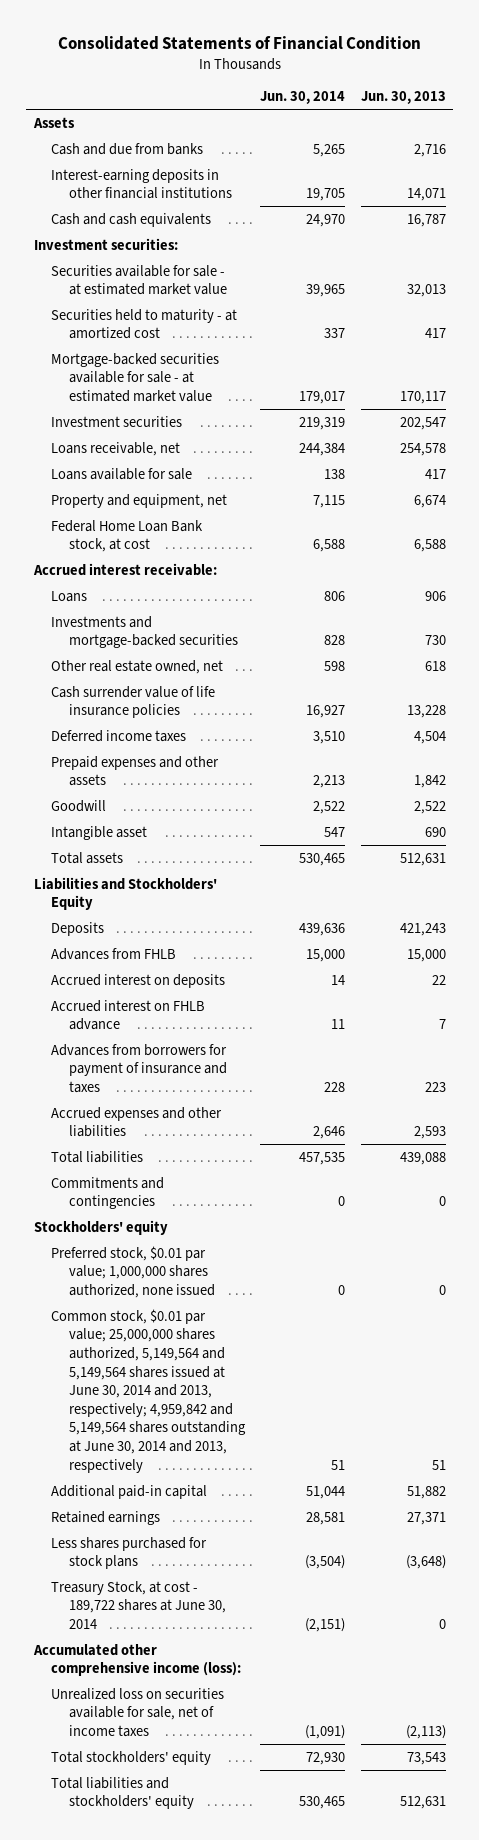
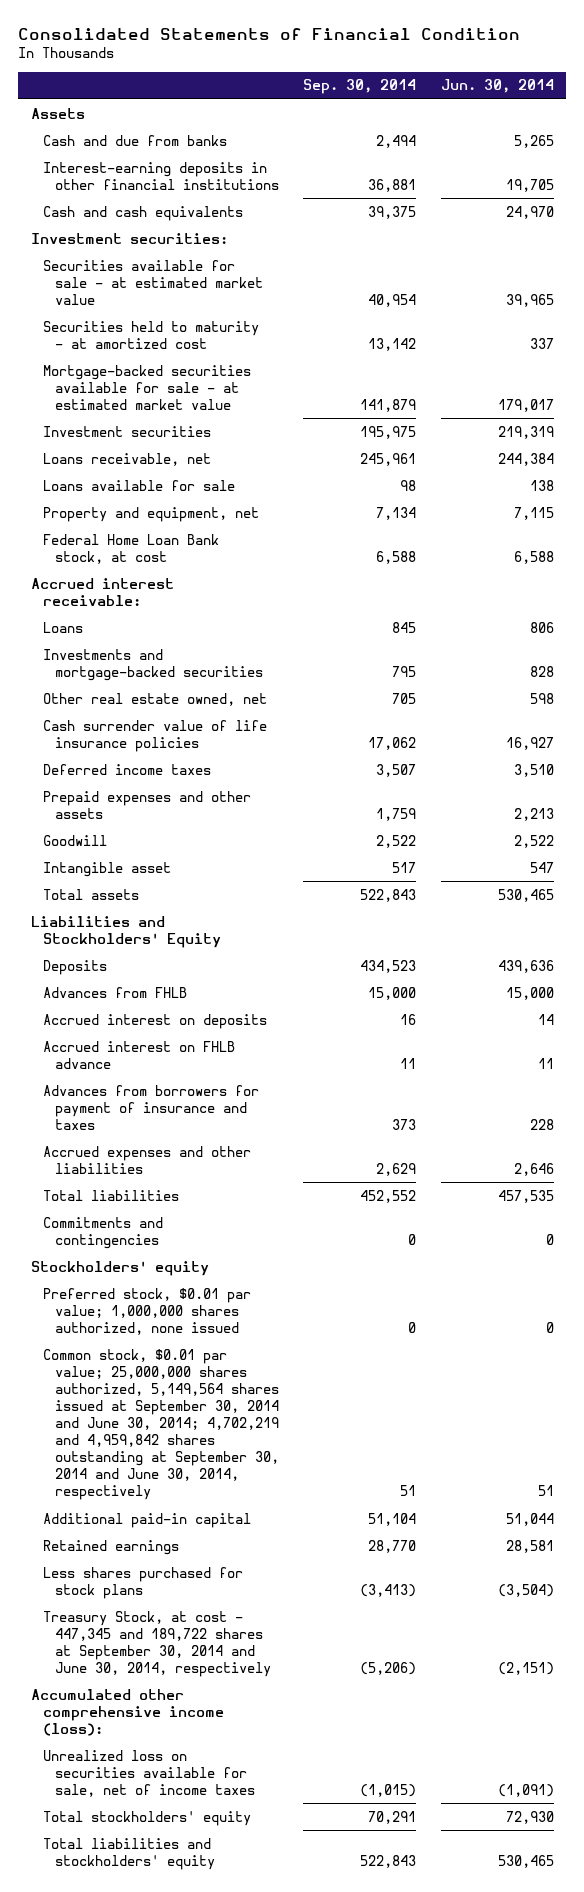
[360,91,446,105] Jun. 30, 2013 -> none
none -> [303,79,417,95] Sep. 30, 2014
[51,1308,246,1473] Common stock, $0.01 par value; 25,000,000 shares authorized, 5,149,564 and 5,149,564 shares issued at June 30, 2014 and 2013, respectively; 4,959,842 and 5,149,564 shares outstanding at June 30, 2014 and 2013, respectively -> [42,1348,279,1501] Common stock, $0.01 par value; 25,000,000 shares authorized, 5,149,564 shares issued at September 30, 2014 and June 30, 2014; 4,702,219 and 4,959,842 shares outstanding at September 30, 2014 and June 30, 2014, respectively
[51,1580,226,1629] Treasury Stock, at cost - 189,722 shares at June 30, 2014 -> [42,1610,271,1677] Treasury Stock, at cost - 447,345 and 189,722 shares at September 30, 2014 and June 30, 2014, respectively

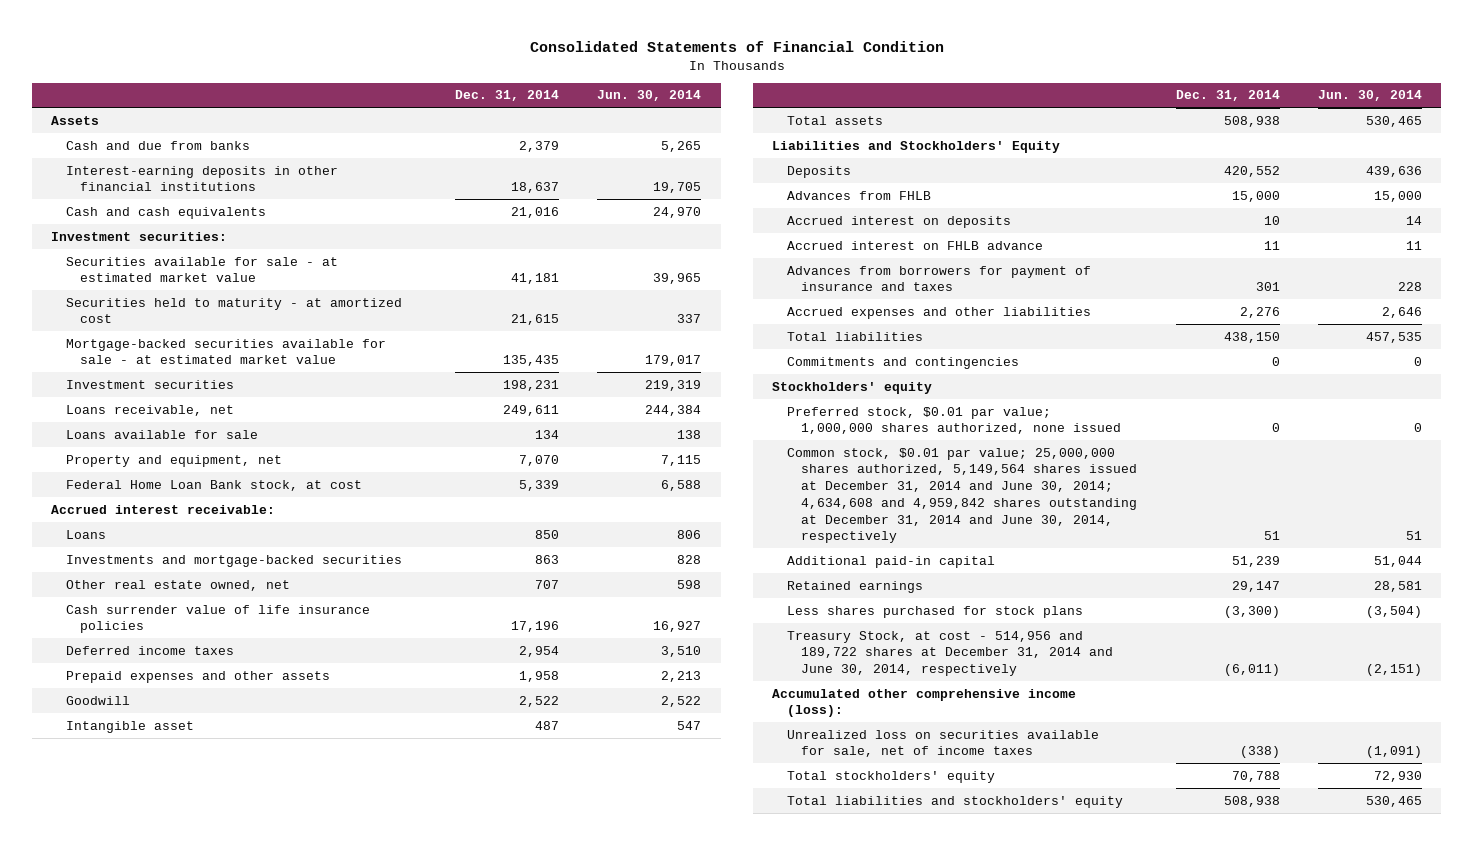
[303,79,417,95] Sep. 30, 2014 -> none
none -> [454,90,559,102] Dec. 31, 2014
[42,1348,279,1501] Common stock, $0.01 par value; 25,000,000 shares authorized, 5,149,564 shares issued at September 30, 2014 and June 30, 2014; 4,702,219 and 4,959,842 shares outstanding at September 30, 2014 and June 30, 2014, respectively -> [786,447,1138,544] Common stock, $0.01 par value; 25,000,000 shares authorized, 5,149,564 shares issued at December 31, 2014 and June 30, 2014; 4,634,608 and 4,959,842 shares outstanding at December 31, 2014 and June 30, 2014, respectively
[42,1610,271,1677] Treasury Stock, at cost - 447,345 and 189,722 shares at September 30, 2014 and June 30, 2014, respectively -> [786,630,1114,677] Treasury Stock, at cost - 514,956 and 189,722 shares at December 31, 2014 and June 30, 2014, respectively

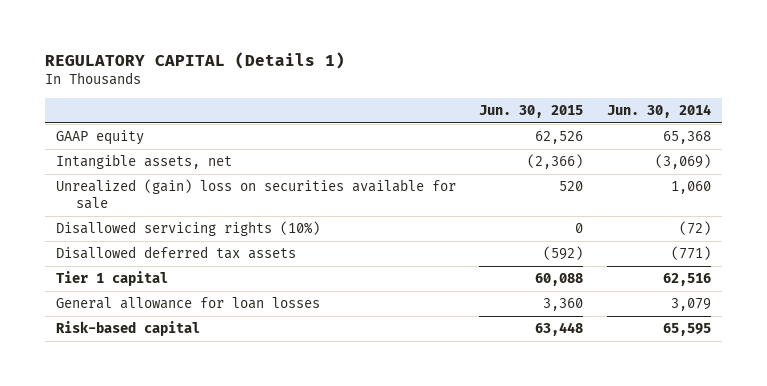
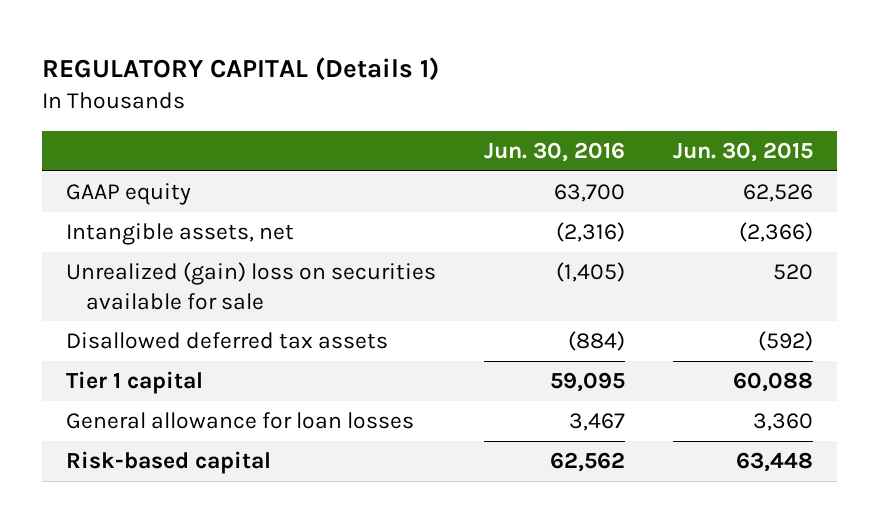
[606,104,711,119] Jun. 30, 2014 -> none
none -> [483,141,625,162] Jun. 30, 2016
[56,221,321,237] Disallowed servicing rights (10%) -> none

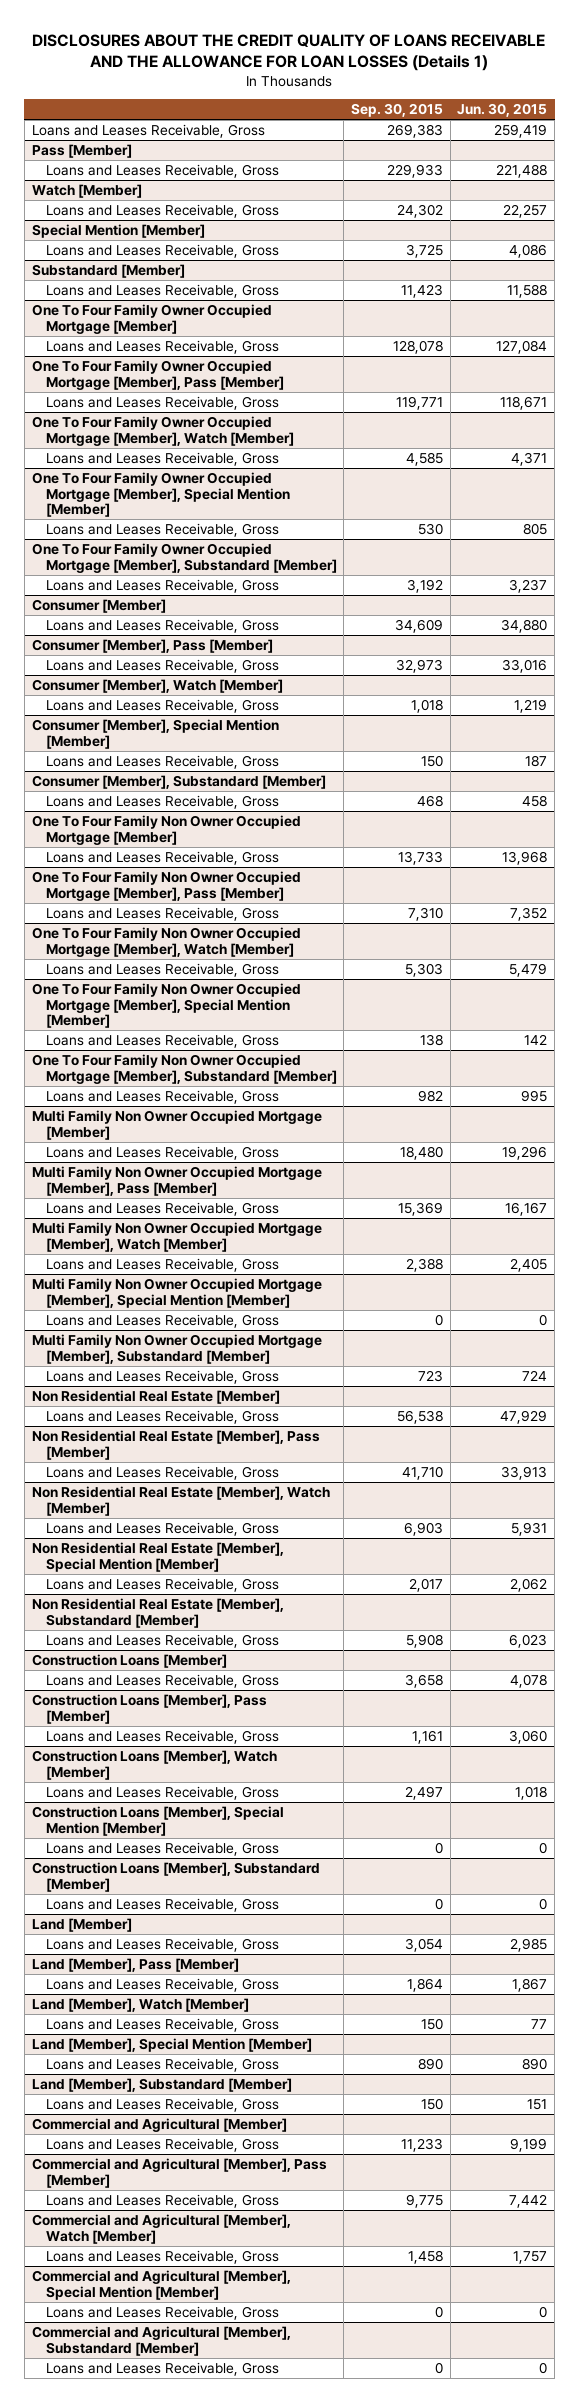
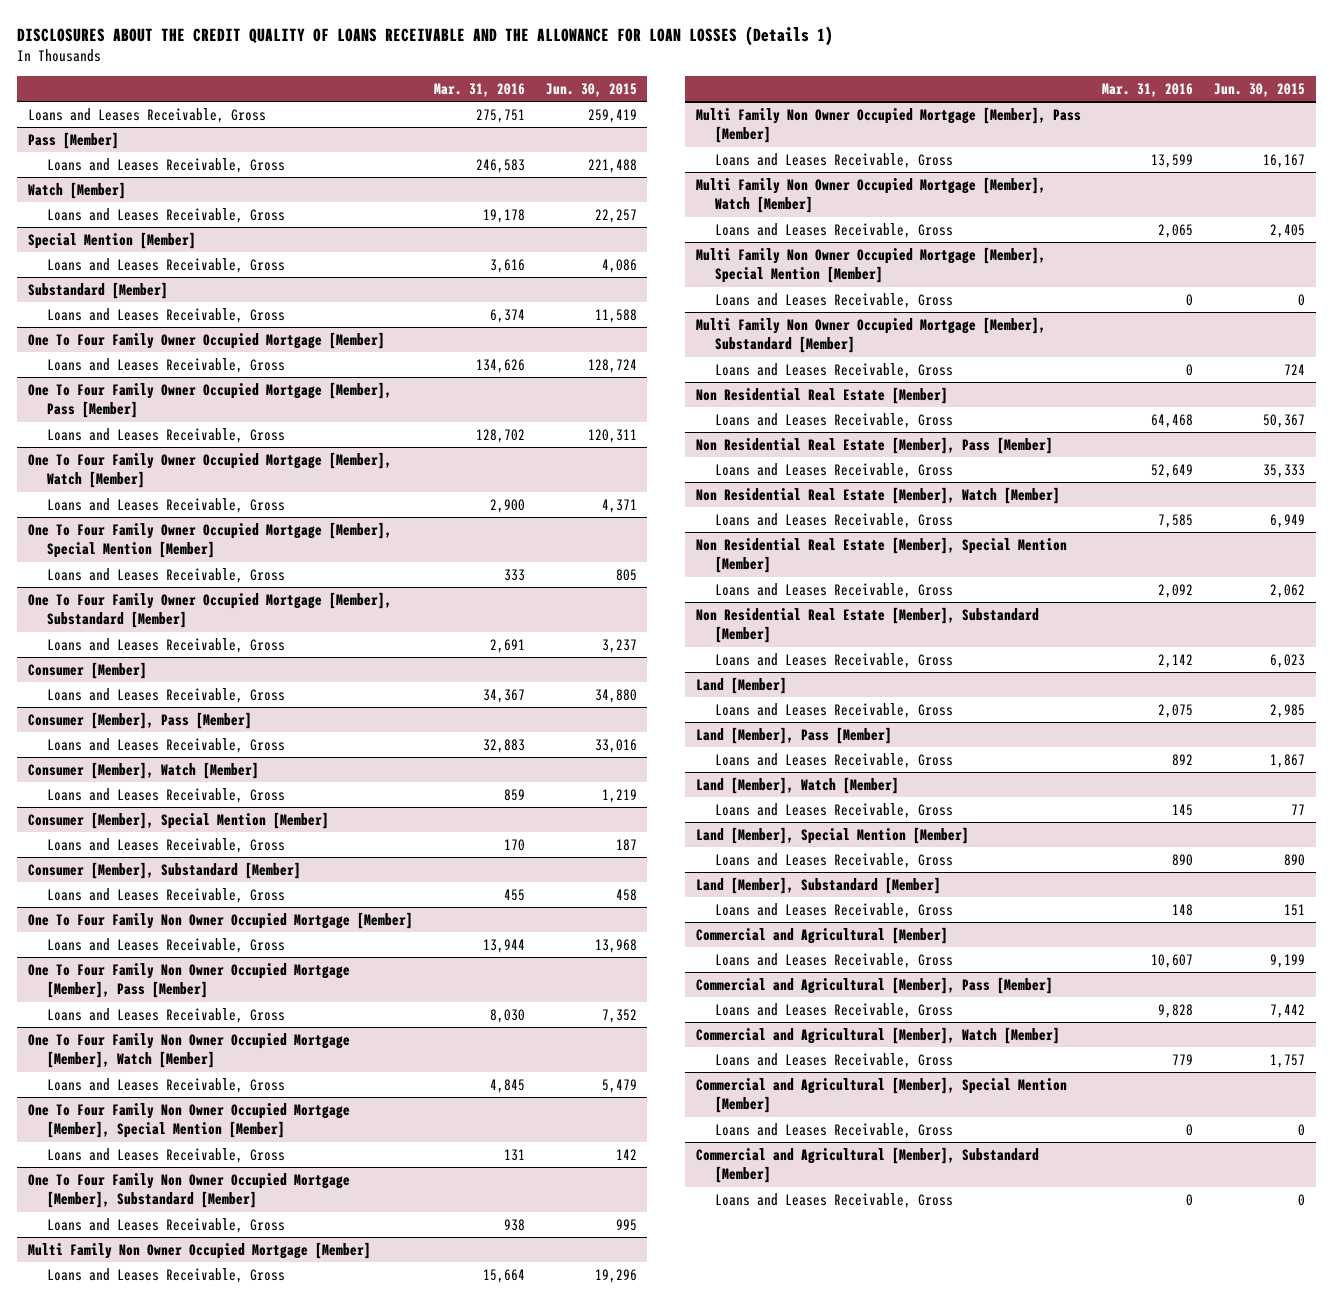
[350,103,443,118] Sep. 30, 2015 -> none
none -> [433,83,525,98] Mar. 31, 2016
[496,339,548,354] 127,084 -> [587,358,637,373] 128,724
[500,395,548,410] 118,671 -> [587,428,637,443] 120,311
[500,1409,548,1424] 47,929 -> [1263,413,1306,428] 50,367
[501,1465,548,1480] 33,913 -> [1263,463,1306,478] 35,333
[511,1521,548,1536] 5,931 -> [1270,513,1306,528] 6,949
[31,1653,227,1668] Construction Loans [Member] -> none
[45,1673,279,1688] Loans and Leases Receivable, Gross -> none
[31,1693,267,1724] Construction Loans [Member], Pass [Member] -> none
[45,1729,279,1744] Loans and Leases Receivable, Gross -> none
[31,1749,277,1780] Construction Loans [Member], Watch [Member] -> none
[45,1785,279,1800] Loans and Leases Receivable, Gross -> none
[31,1805,284,1836] Construction Loans [Member], Special Mention [Member] -> none
[45,1841,279,1856] Loans and Leases Receivable, Gross -> none
[31,1861,320,1892] Construction Loans [Member], Substandard [Member] -> none
[45,1897,279,1912] Loans and Leases Receivable, Gross -> none

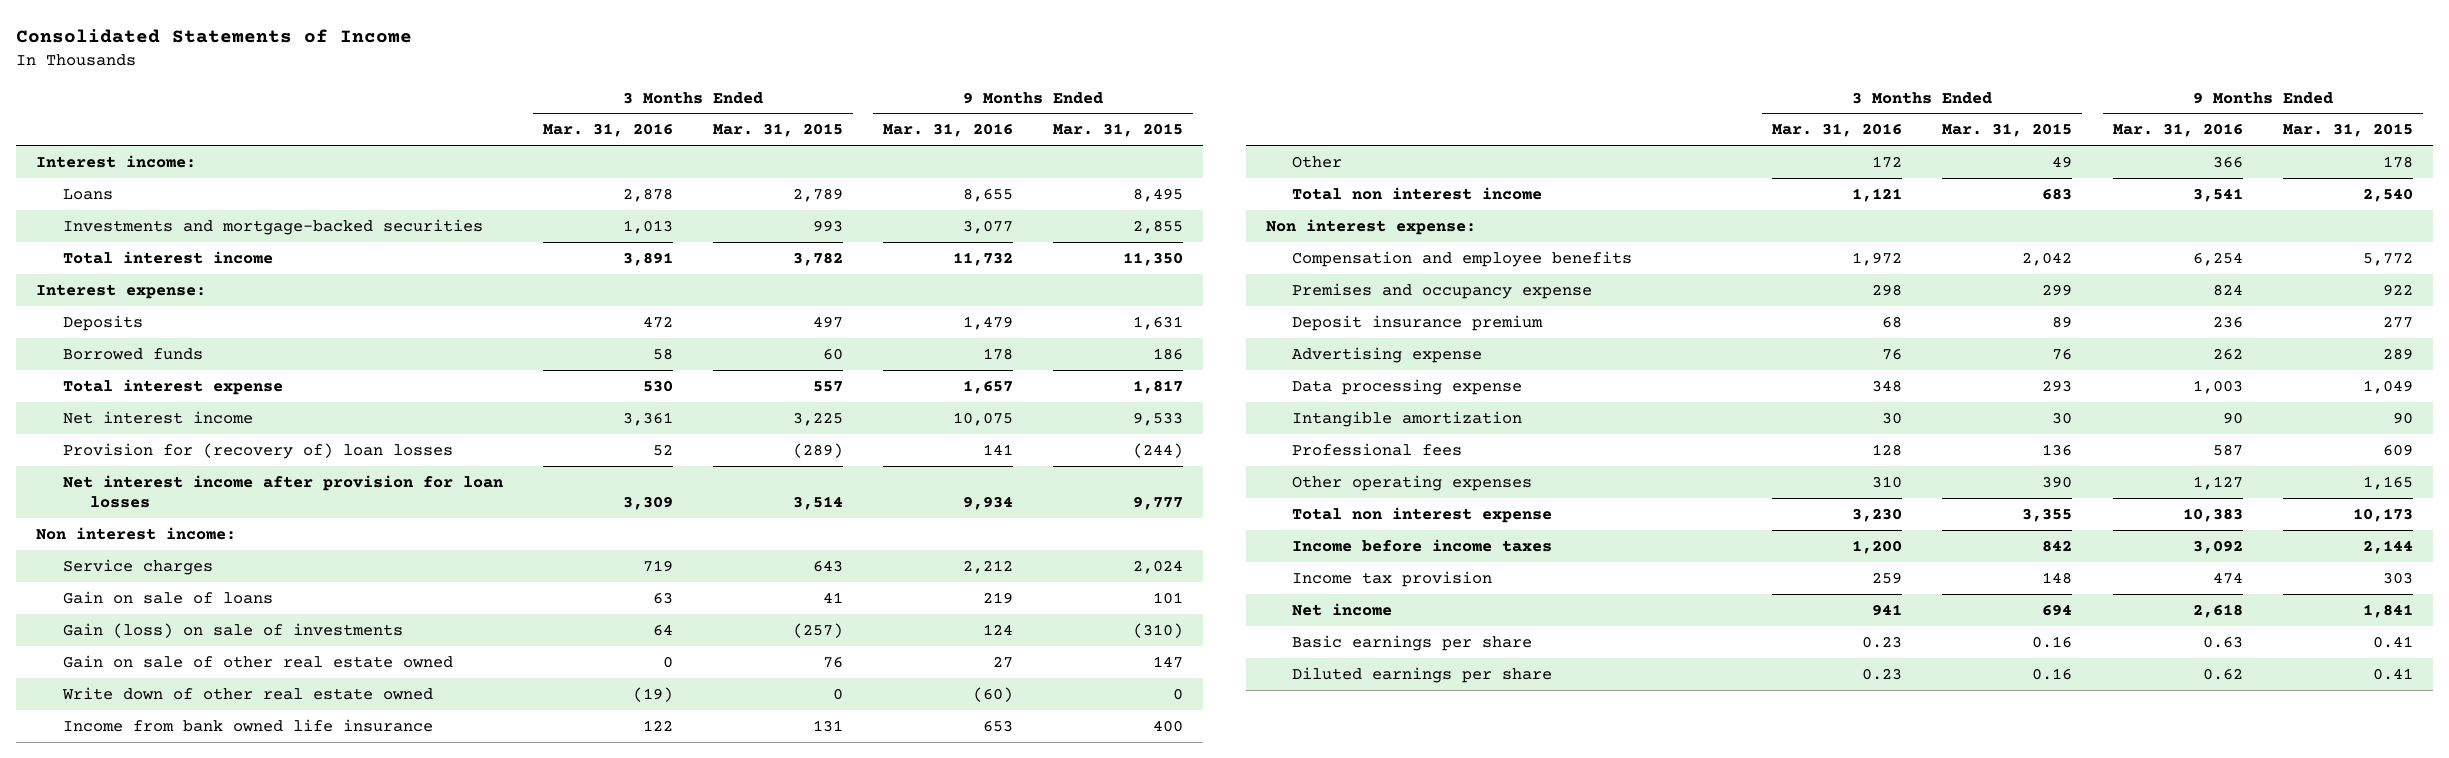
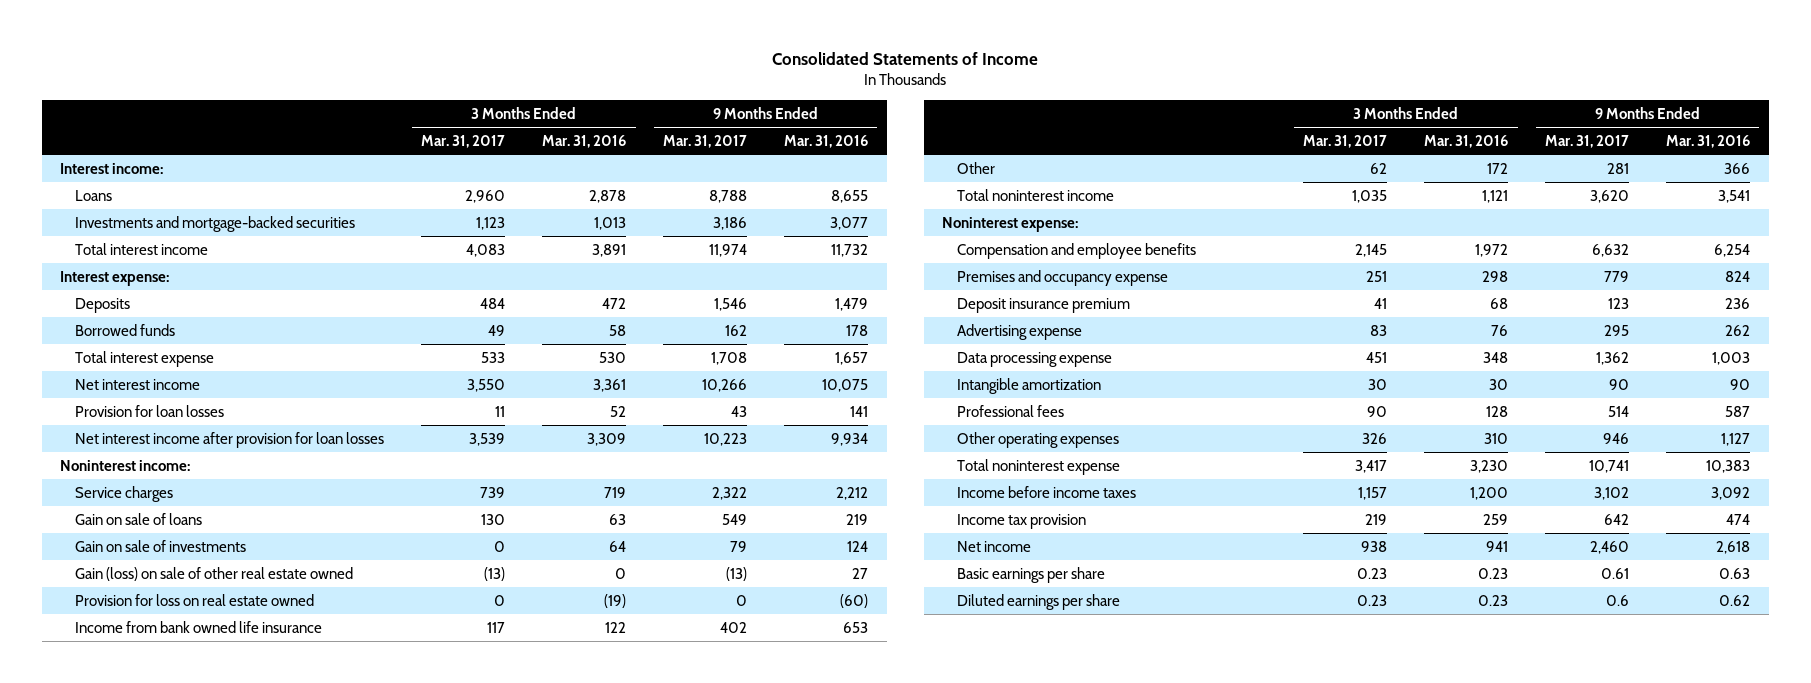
[713,123,844,138] Mar. 31, 2015 -> none
[1053,123,1184,138] Mar. 31, 2015 -> none
none -> [421,134,506,148] Mar. 31, 2017
none -> [663,134,748,148] Mar. 31, 2017
[62,442,453,459] Provision for (recovery of) loan losses -> [75,404,225,417] Provision for loan losses
[36,526,237,540] Non interest income: -> [60,459,191,471] Noninterest income:
[62,622,403,638] Gain (loss) on sale of investments -> [75,539,247,552] Gain on sale of investments
[62,654,453,668] Gain on sale of other real estate owned -> [75,566,354,581] Gain (loss) on sale of other real estate owned
[61,686,433,700] Write down of other real estate owned -> [75,593,315,606] Provision for loss on real estate owned
[1292,186,1543,200] Total non interest income -> [957,188,1115,201] Total noninterest income
[1265,218,1476,235] Non interest expense: -> [942,216,1079,232] Noninterest expense:
[1292,506,1553,523] Total non interest expense -> [957,458,1121,475] Total noninterest expense

